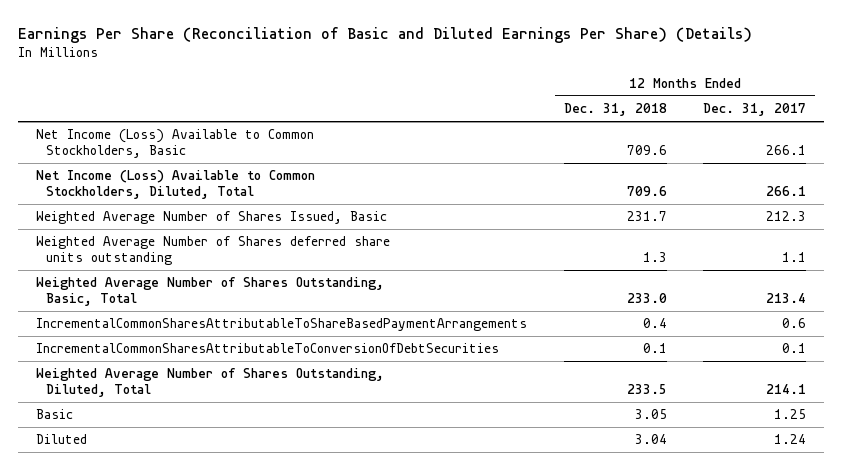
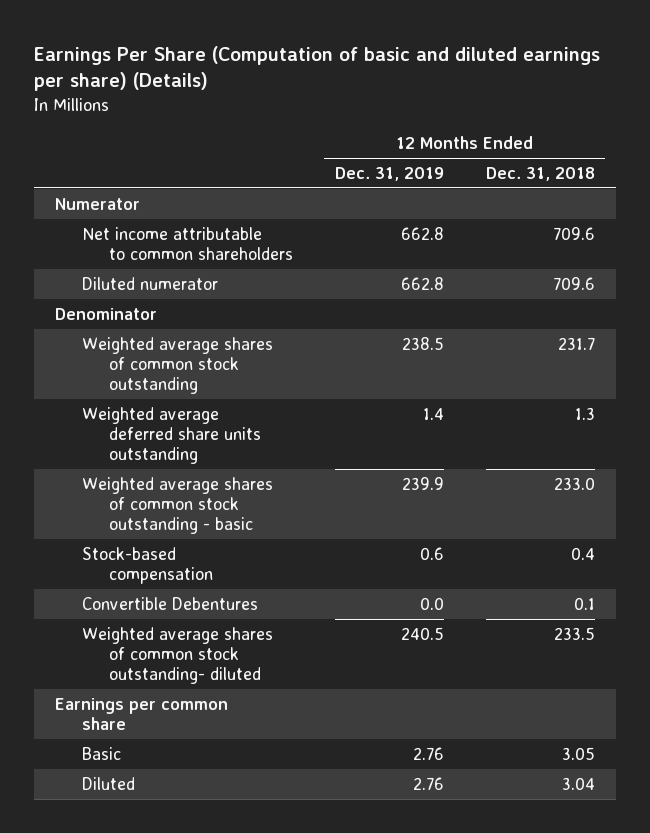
[17,26,752,43] Earnings Per Share (Reconciliation of Basic and Diluted Earnings Per Share) (Details) -> [33,45,600,92] Earnings Per Share (Computation of basic and diluted earnings per share) (Details)
[703,103,807,117] Dec. 31, 2017 -> none
none -> [334,166,444,181] Dec. 31, 2019
none -> [54,197,140,210] Numerator
[36,129,315,159] Net Income (Loss) Available to Common Stockholders, Basic -> [81,226,293,260] Net income attributable to common shareholders
[36,170,316,200] Net Income (Loss) Available to Common Stockholders, Diluted, Total -> [81,276,218,290] Diluted numerator
none -> [54,307,157,320] Denominator
[36,211,388,225] Weighted Average Number of Shares Issued, Basic -> [81,336,273,394] Weighted average shares of common stock outstanding
[36,236,391,266] Weighted Average Number of Shares deferred share units outstanding -> [81,406,261,464] Weighted average deferred share units outstanding
[36,277,385,307] Weighted Average Number of Shares Outstanding, Basic, Total -> [81,476,273,534] Weighted average shares of common stock outstanding - basic
[36,318,528,332] IncrementalCommonSharesAttributableToShareBasedPaymentArrangements -> [81,546,213,584] Stock-based compensation
[36,343,500,354] IncrementalCommonSharesAttributableToConversionOfDebtSecurities -> [81,596,258,610] Convertible Debentures
[36,368,385,398] Weighted Average Number of Shares Outstanding, Diluted, Total -> [81,626,273,684] Weighted average shares of common stock outstanding- diluted
none -> [54,697,228,730] Earnings per common share

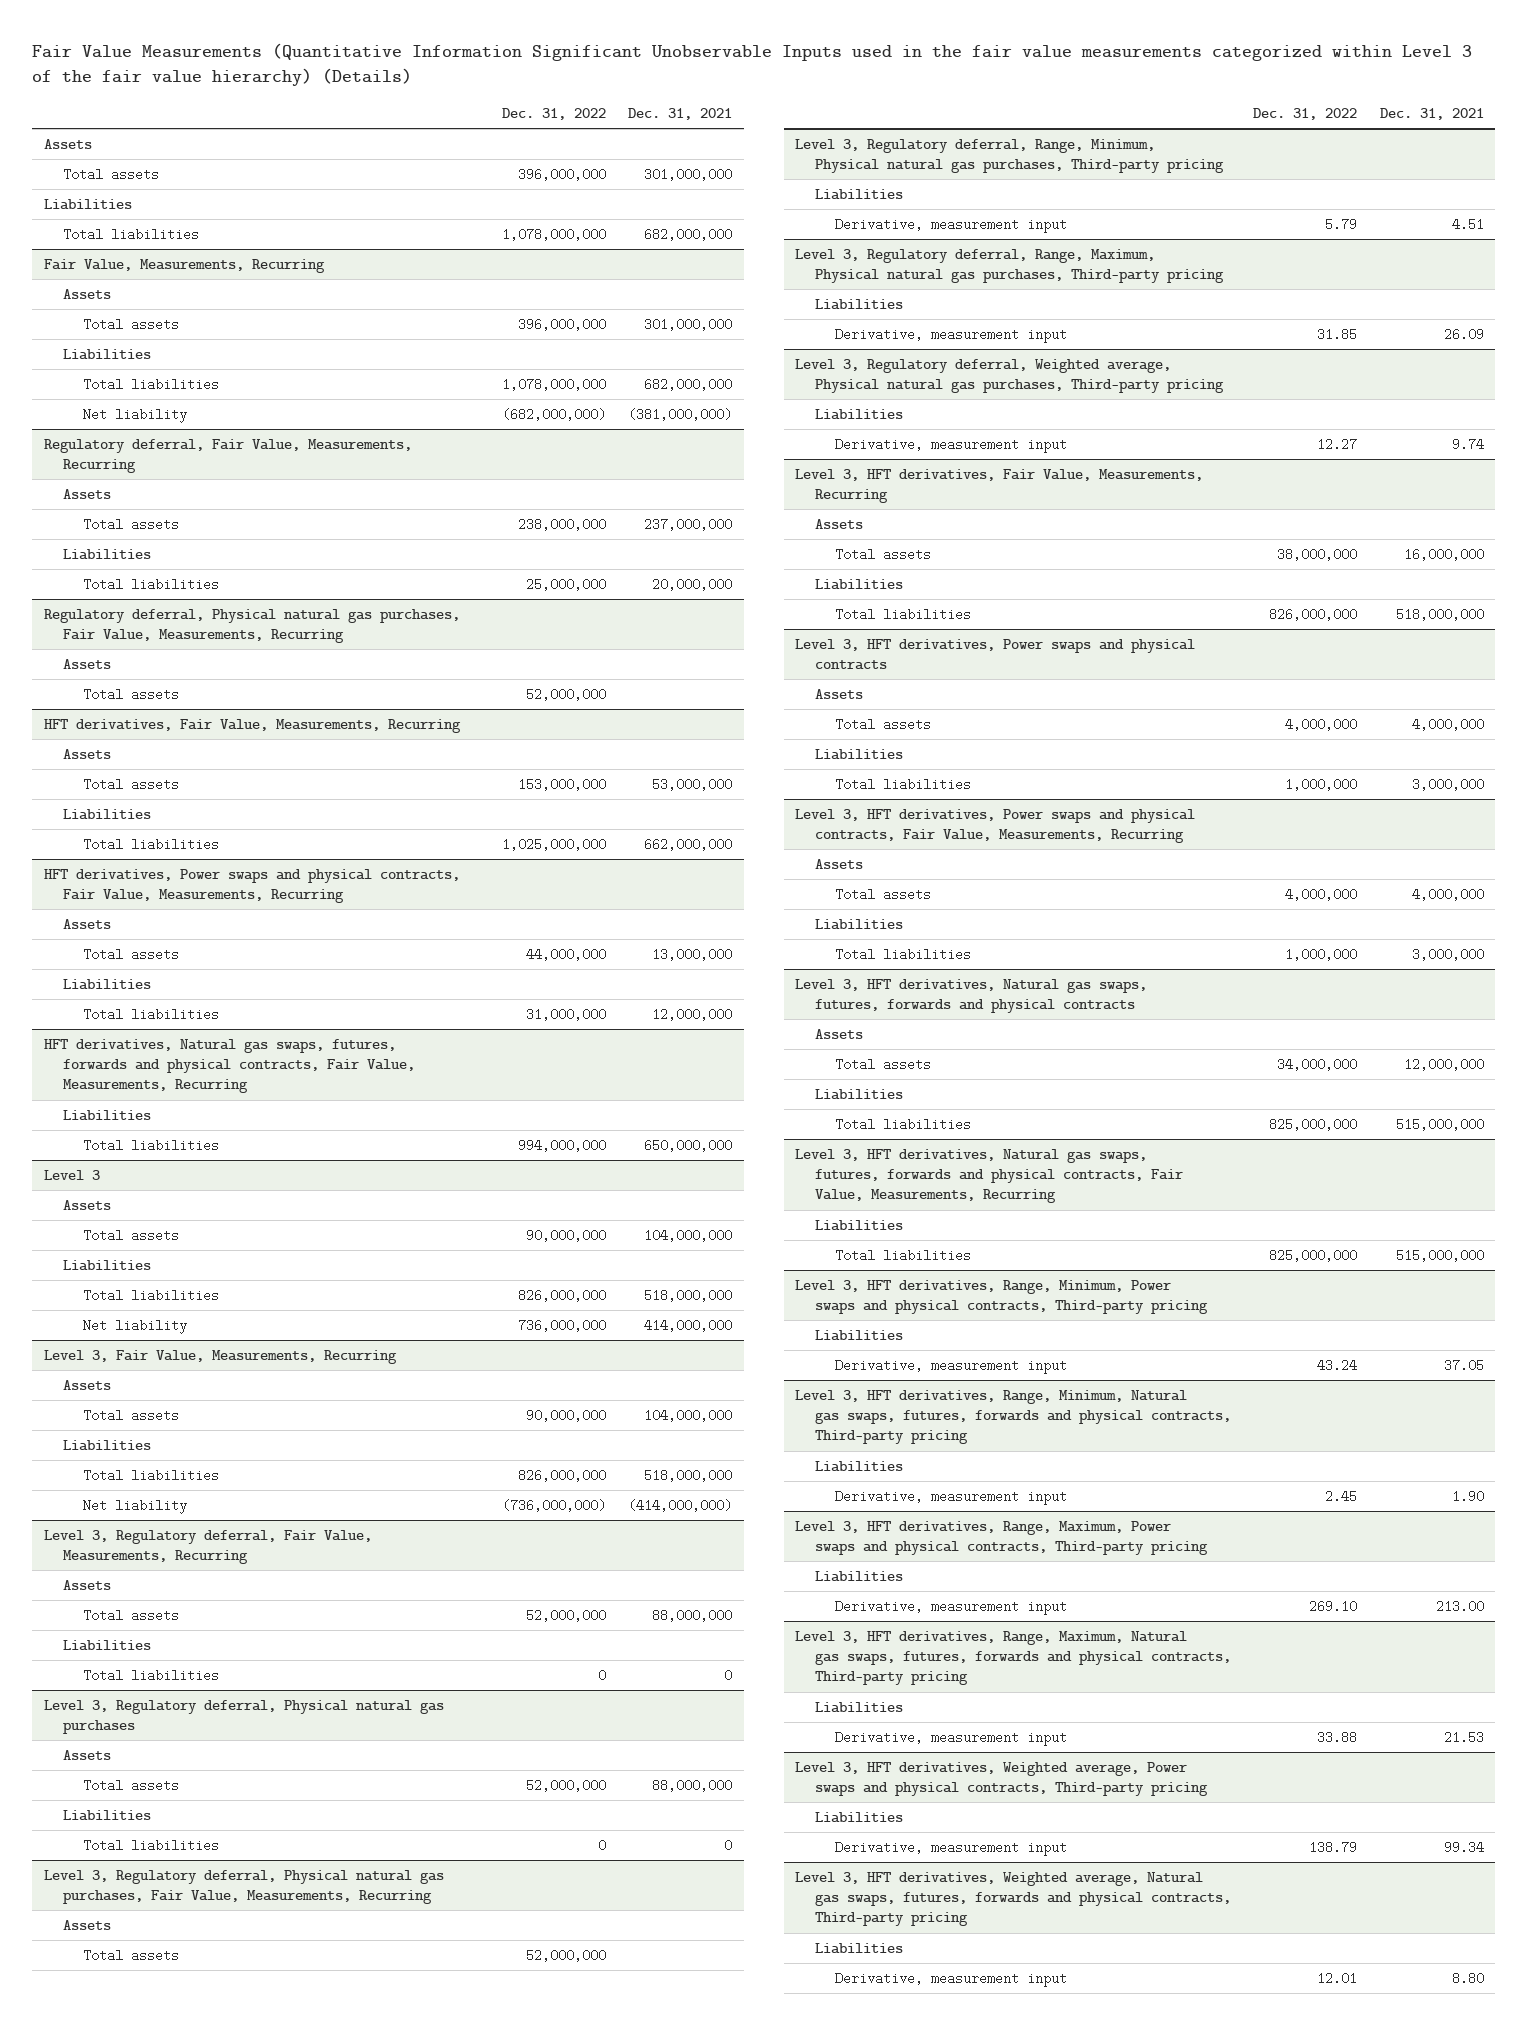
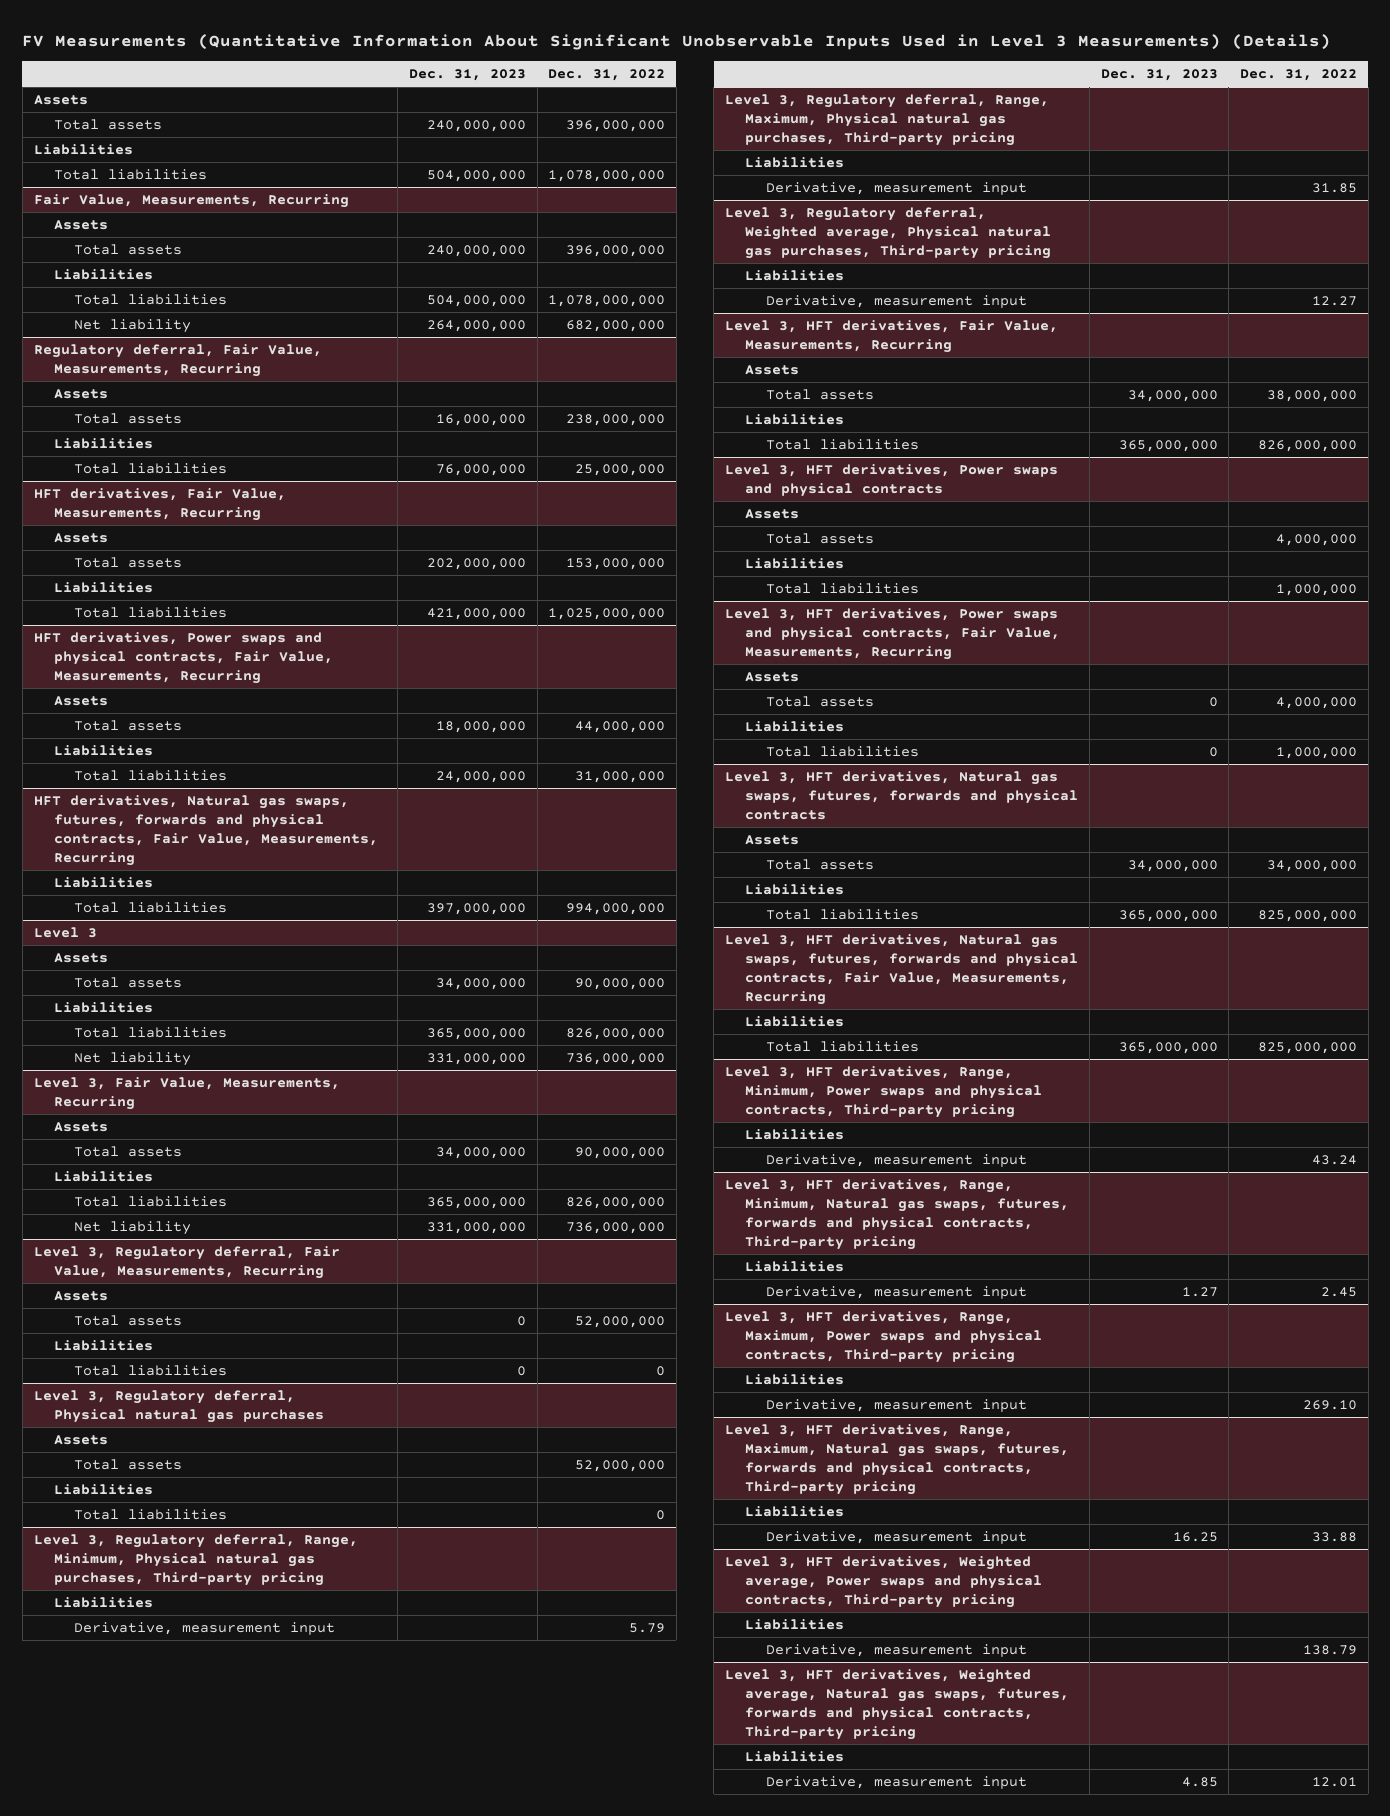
[32,43,1473,87] Fair Value Measurements (Quantitative Information Significant Unobservable Inputs used in the fair value measurements categorized within Level 3 of the fair value hierarchy) (Details) -> [22,33,1332,50] FV Measurements (Quantitative Information About Significant Unobservable Inputs Used in Level 3 Measurements) (Details)
[628,108,733,121] Dec. 31, 2021 -> none
none -> [409,68,527,81] Dec. 31, 2023
[501,408,606,422] (682,000,000) -> [566,320,666,333] 682,000,000
[43,609,460,644] Regulatory deferral, Physical natural gas purchases, Fair Value, Measurements, Recurring -> none
[63,659,112,670] Assets -> none
[83,688,180,702] Total assets -> none
[501,1499,606,1513] (736,000,000) -> [566,1222,666,1235] 736,000,000
[43,1870,444,1905] Level 3, Regulatory deferral, Physical natural gas purchases, Fair Value, Measurements, Recurring -> none
[63,1920,112,1931] Assets -> none
[83,1949,180,1963] Total assets -> none

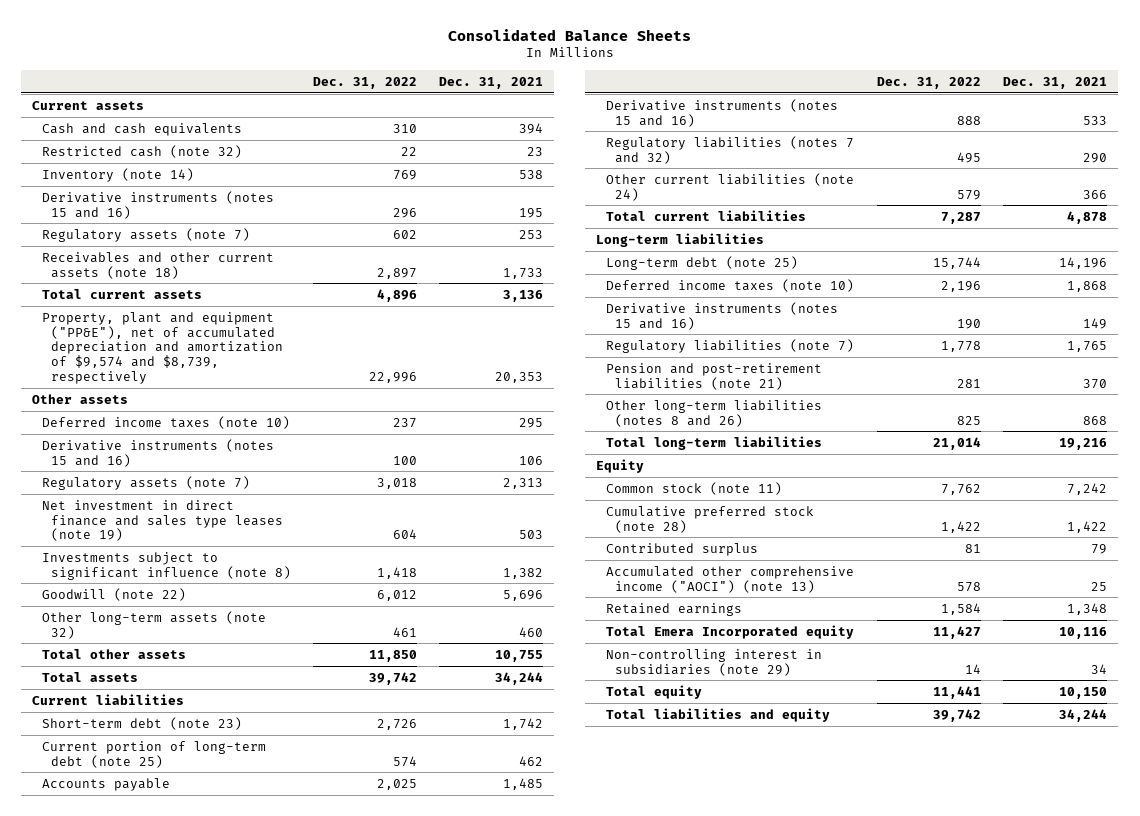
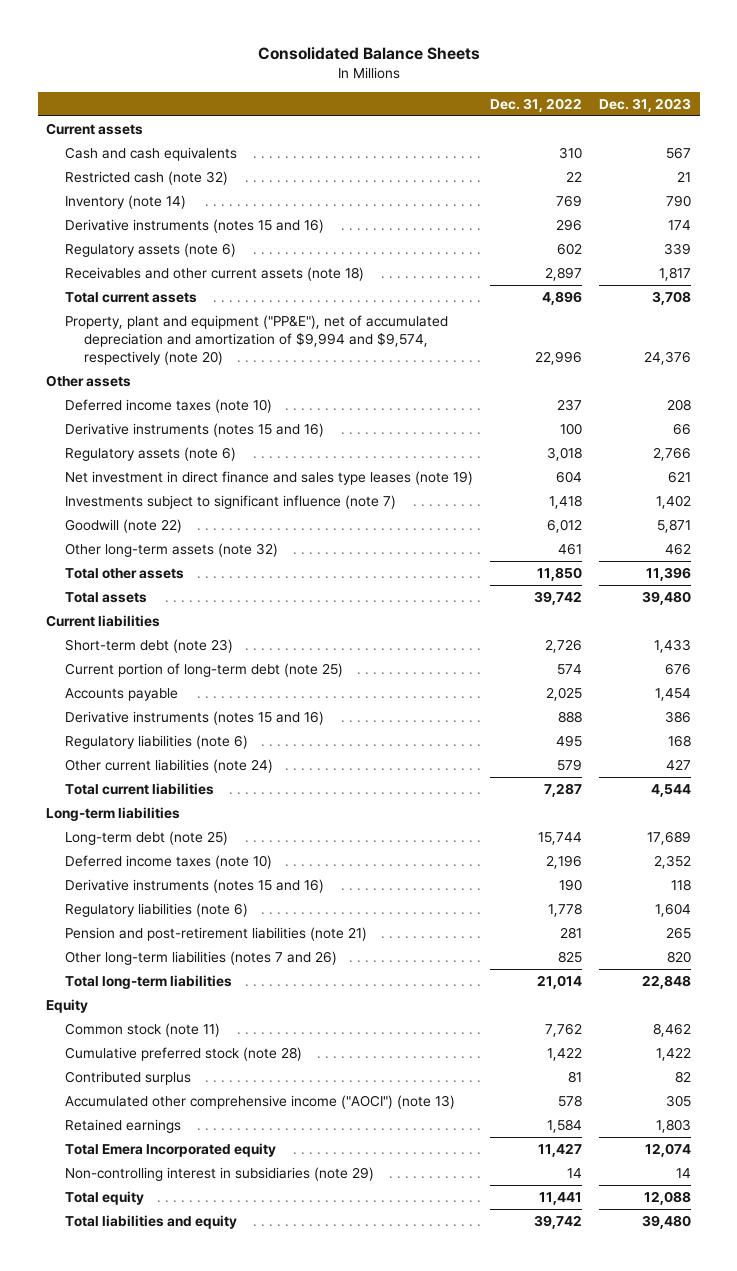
[439,76,544,89] Dec. 31, 2021 -> none
none -> [599,97,692,112] Dec. 31, 2023
[41,227,250,242] Regulatory assets (note 7) -> [64,243,236,258] Regulatory assets (note 6)
[41,311,283,384] Property, plant and equipment ("PP&E"), net of accumulated depreciation and amortization of $9,574 and $8,739, respectively -> [64,315,448,365] Property, plant and equipment ("PP&E"), net of accumulated depreciation and amortization of $9,994 and $9,574, respectively (note 20)
[41,475,250,490] Regulatory assets (note 7) -> [64,447,236,462] Regulatory assets (note 6)
[41,551,291,580] Investments subject to significant influence (note 8) -> [64,495,396,510] Investments subject to significant influence (note 7)
[605,135,854,164] Regulatory liabilities (notes 7 and 32) -> [64,735,248,750] Regulatory liabilities (note 6)
[605,338,854,353] Regulatory liabilities (note 7) -> [64,903,248,918] Regulatory liabilities (note 6)
[605,399,822,427] Other long-term liabilities (notes 8 and 26) -> [64,951,337,966] Other long-term liabilities (notes 7 and 26)

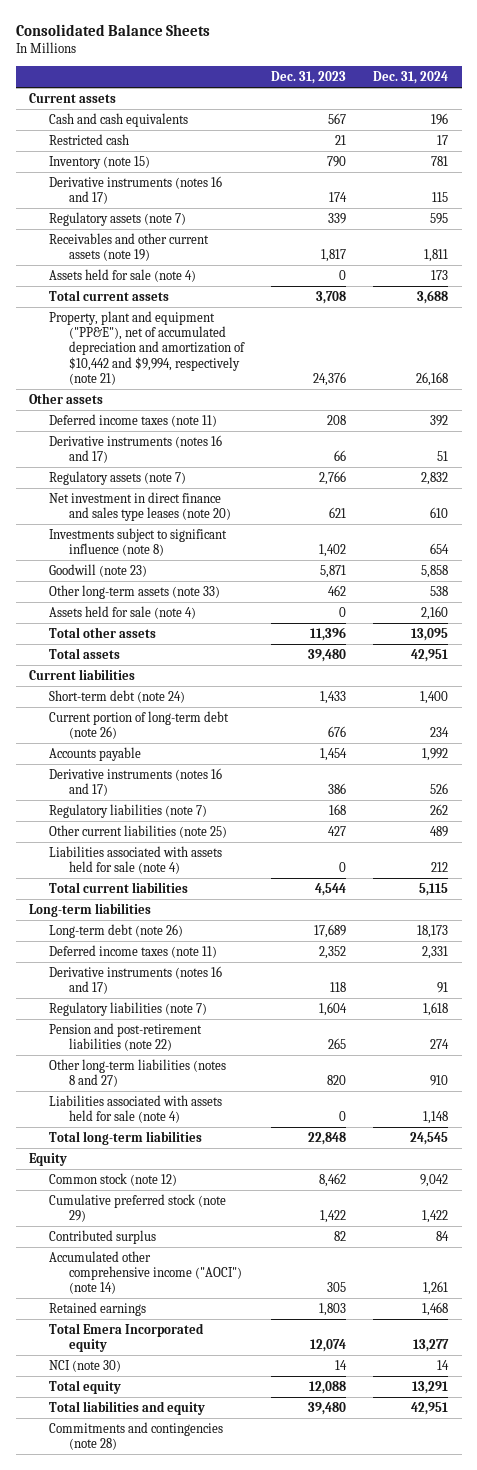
[490,97,583,112] Dec. 31, 2022 -> none
none -> [373,71,449,85] Dec. 31, 2024
[64,171,228,186] Restricted cash (note 32) -> [48,133,129,145] Restricted cash
[64,195,186,210] Inventory (note 14) -> [48,155,150,169] Inventory (note 15)
[64,219,324,234] Derivative instruments (notes 15 and 16) -> [48,175,222,205] Derivative instruments (notes 16 and 17)
[64,243,236,258] Regulatory assets (note 6) -> [48,211,186,226] Regulatory assets (note 7)
[64,267,364,282] Receivables and other current assets (note 18) -> [48,232,209,262] Receivables and other current assets (note 19)
none -> [48,268,196,282] Assets held for sale (note 4)
[64,315,448,365] Property, plant and equipment ("PP&E"), net of accumulated depreciation and amortization of $9,994 and $9,574, respectively (note 20) -> [48,310,245,385] Property, plant and equipment ("PP&E"), net of accumulated depreciation and amortization of $10,442 and $9,994, respectively (note 21)
[64,399,272,414] Deferred income taxes (note 10) -> [48,413,217,427] Deferred income taxes (note 11)
[64,423,324,438] Derivative instruments (notes 15 and 16) -> [48,434,222,464] Derivative instruments (notes 16 and 17)
[64,447,236,462] Regulatory assets (note 6) -> [48,470,186,485] Regulatory assets (note 7)
[64,471,473,486] Net investment in direct finance and sales type leases (note 19) -> [48,491,231,522] Net investment in direct finance and sales type leases (note 20)
[64,495,396,510] Investments subject to significant influence (note 7) -> [48,527,227,557] Investments subject to significant influence (note 8)
[64,519,182,534] Goodwill (note 22) -> [48,563,147,577] Goodwill (note 23)
[64,543,278,558] Other long-term assets (note 32) -> [48,584,220,599] Other long-term assets (note 33)
none -> [48,605,196,619] Assets held for sale (note 4)
[64,639,233,654] Short-term debt (note 23) -> [48,689,185,703] Short-term debt (note 24)
[64,663,343,678] Current portion of long-term debt (note 25) -> [48,710,229,740] Current portion of long-term debt (note 26)
[64,711,324,726] Derivative instruments (notes 15 and 16) -> [48,767,222,797] Derivative instruments (notes 16 and 17)
[64,735,248,750] Regulatory liabilities (note 6) -> [48,803,207,818] Regulatory liabilities (note 7)
[64,759,273,774] Other current liabilities (note 24) -> [48,824,227,838] Other current liabilities (note 25)
none -> [48,845,222,875] Liabilities associated with assets held for sale (note 4)
[64,831,228,846] Long-term debt (note 25) -> [48,923,183,938] Long-term debt (note 26)
[64,855,272,870] Deferred income taxes (note 10) -> [48,944,217,958] Deferred income taxes (note 11)
[64,879,324,894] Derivative instruments (notes 15 and 16) -> [48,965,222,995] Derivative instruments (notes 16 and 17)
[64,903,248,918] Regulatory liabilities (note 6) -> [48,1001,207,1016] Regulatory liabilities (note 7)
[64,927,367,942] Pension and post-retirement liabilities (note 21) -> [48,1022,202,1052] Pension and post-retirement liabilities (note 22)
[64,951,337,966] Other long-term liabilities (notes 7 and 26) -> [48,1058,226,1088] Other long-term liabilities (notes 8 and 27)
none -> [48,1094,222,1124] Liabilities associated with assets held for sale (note 4)
[64,1023,220,1038] Common stock (note 11) -> [48,1172,177,1186] Common stock (note 12)
[64,1047,302,1062] Cumulative preferred stock (note 28) -> [48,1193,226,1223] Cumulative preferred stock (note 29)
[64,1095,455,1110] Accumulated other comprehensive income ("AOCI") (note 13) -> [48,1250,242,1295] Accumulated other comprehensive income ("AOCI") (note 14)
[64,1167,374,1182] Non-controlling interest in subsidiaries (note 29) -> [48,1359,121,1372] NCI (note 30)
none -> [48,1421,223,1451] Commitments and contingencies (note 28)

